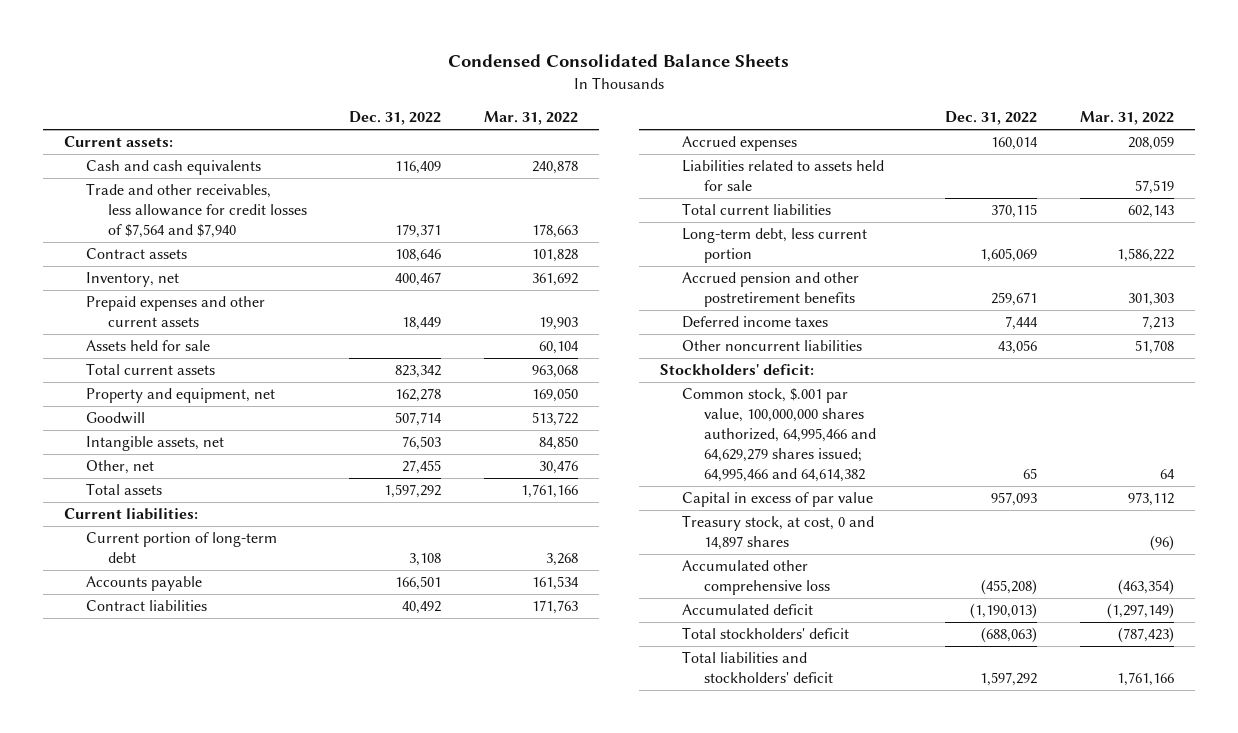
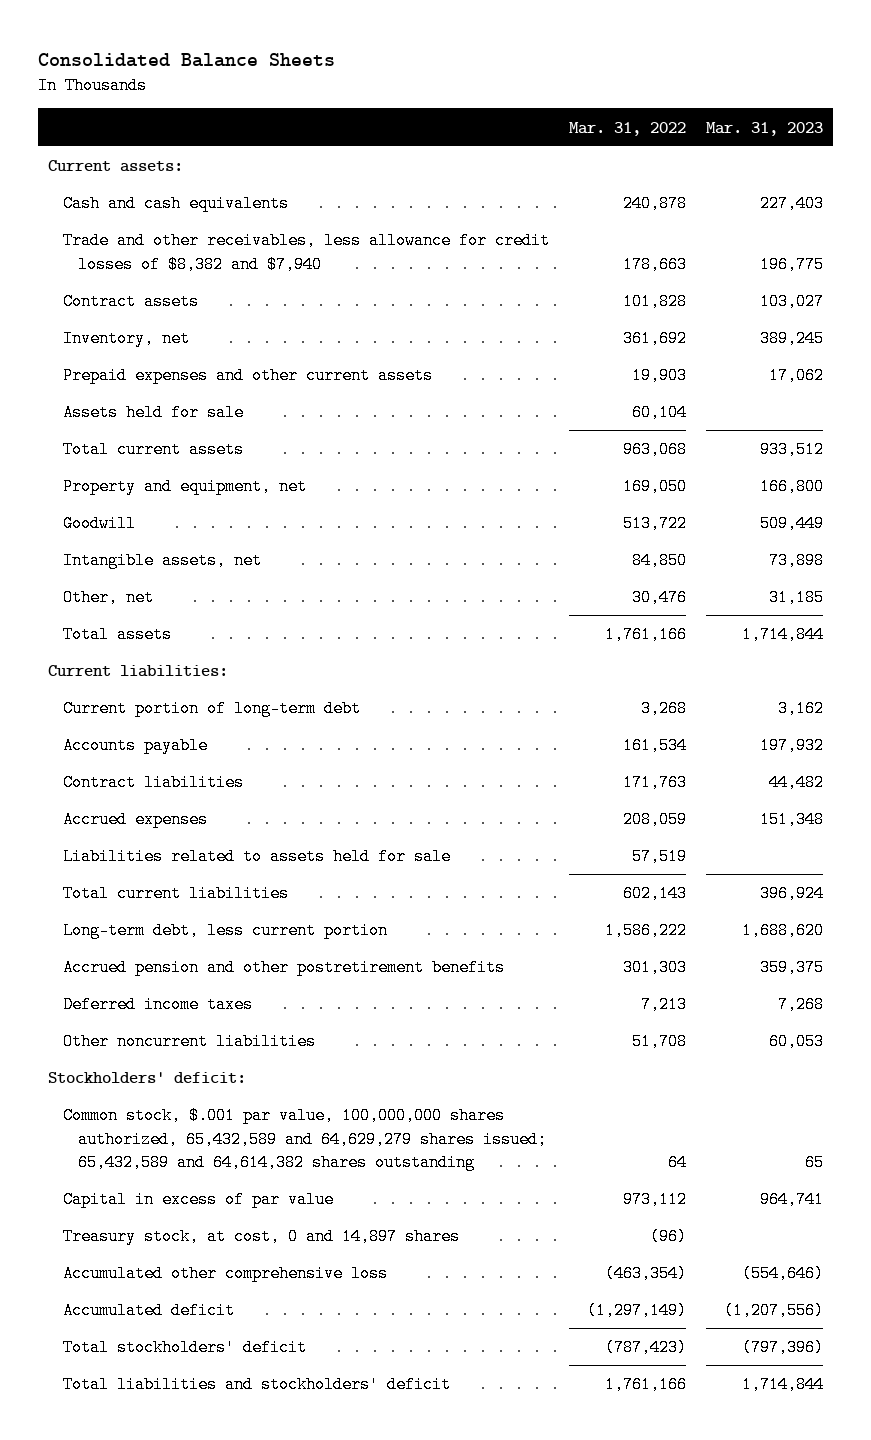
[447,54,789,68] Condensed Consolidated Balance Sheets -> [37,52,335,67] Consolidated Balance Sheets
[349,111,442,126] Dec. 31, 2022 -> none
none -> [706,121,824,136] Mar. 31, 2023
[85,183,307,239] Trade and other receivables, less allowance for credit losses of $7,564 and $7,940 -> [63,232,551,273] Trade and other receivables, less allowance for credit losses of $8,382 and $7,940
[681,388,876,483] Common stock, $.001 par value, 100,000,000 shares authorized, 64,995,466 and 64,629,279 shares issued; 64,995,466 and 64,614,382 -> [63,1107,548,1171] Common stock, $.001 par value, 100,000,000 shares authorized, 65,432,589 and 64,629,279 shares issued; 65,432,589 and 64,614,382 shares outstanding

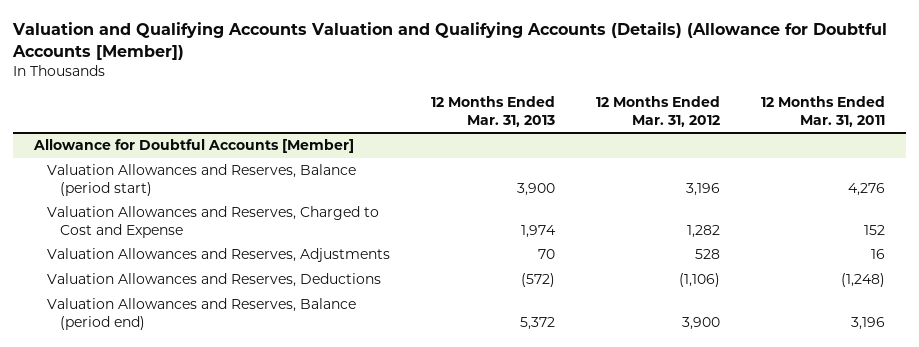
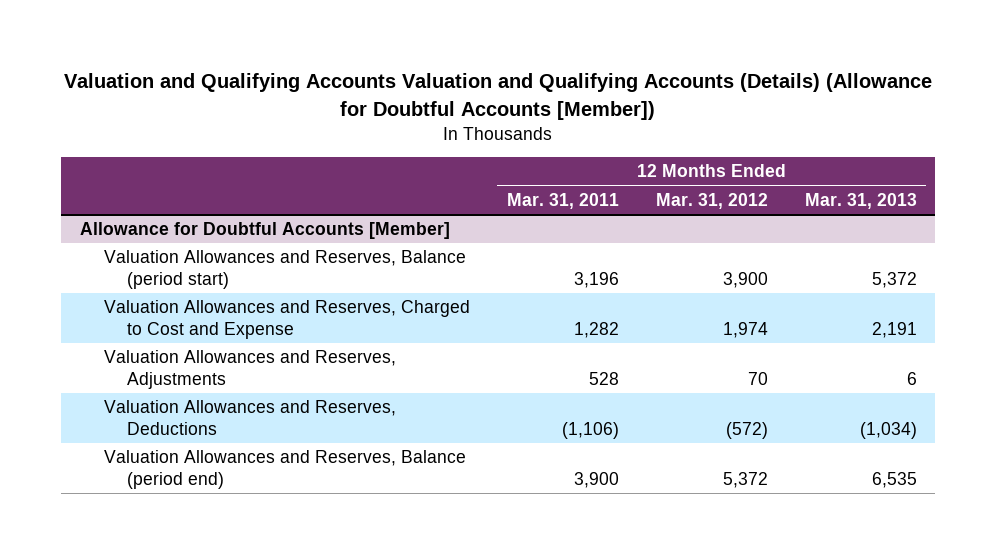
[517,182,556,196] 3,900 -> [871,271,917,288] 5,372
[686,182,721,196] 3,196 -> [722,271,768,288] 3,900
[848,182,886,196] 4,276 -> [573,271,619,288] 3,196
[521,224,557,238] 1,974 -> [871,321,917,338] 2,191
[687,224,721,238] 1,282 -> [722,321,768,338] 1,974
[864,224,886,235] 152 -> [573,321,619,338] 1,282
[538,249,556,260] 70 -> [906,371,917,385] 6
[695,249,721,260] 528 -> [747,371,768,385] 70
[871,249,886,260] 16 -> [588,371,619,385] 528
[521,273,556,288] (572) -> [859,421,917,439] (1,034)
[679,273,721,288] (1,106) -> [725,421,768,439] (572)
[841,273,886,288] (1,248) -> [561,421,619,439] (1,106)
[520,316,556,330] 5,372 -> [871,471,917,488] 6,535
[682,316,721,330] 3,900 -> [722,471,768,488] 5,372
[851,316,886,330] 3,196 -> [573,471,619,488] 3,900

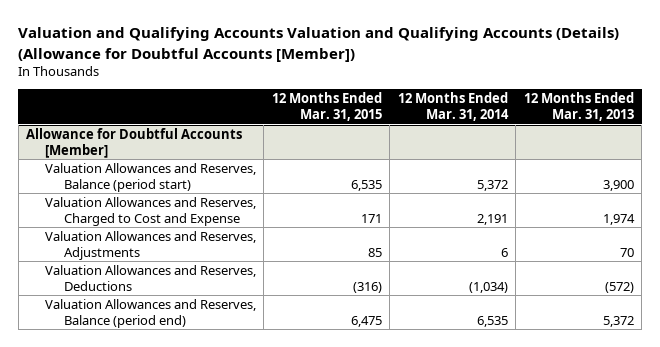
[506,192,619,209] Mar. 31, 2011 -> none
[655,192,768,209] Mar. 31, 2012 -> none
none -> [271,92,382,121] 12 Months Ended Mar. 31, 2015
none -> [397,92,509,121] 12 Months Ended Mar. 31, 2014
[871,271,917,288] 5,372 -> [602,179,634,191] 3,900
[871,321,917,338] 2,191 -> [602,213,635,225] 1,974
[906,371,917,385] 6 -> [619,247,634,257] 70
[859,421,917,439] (1,034) -> [604,281,634,293] (572)
[871,471,917,488] 6,535 -> [602,315,634,327] 5,372

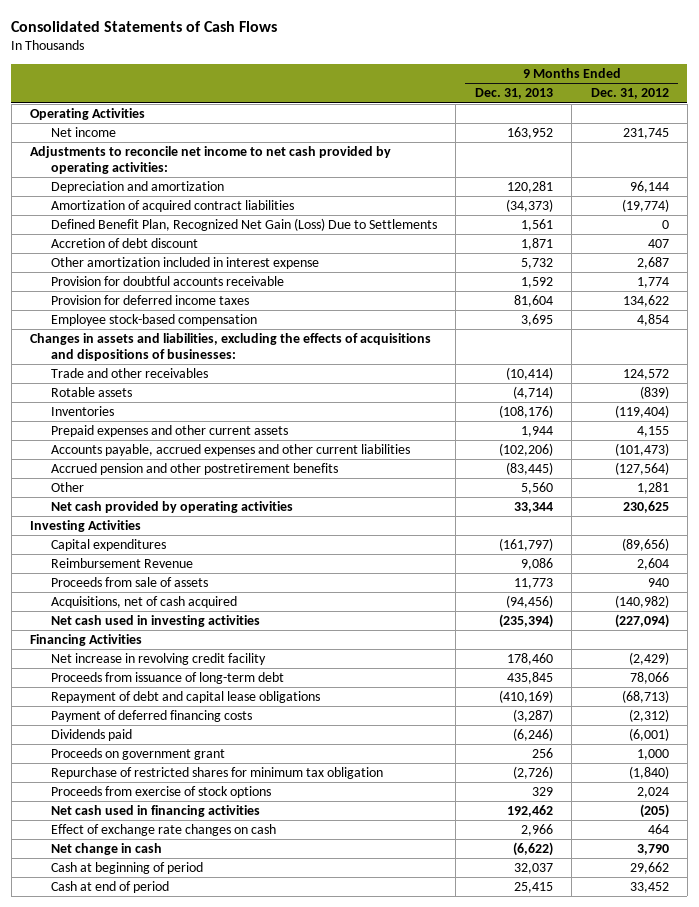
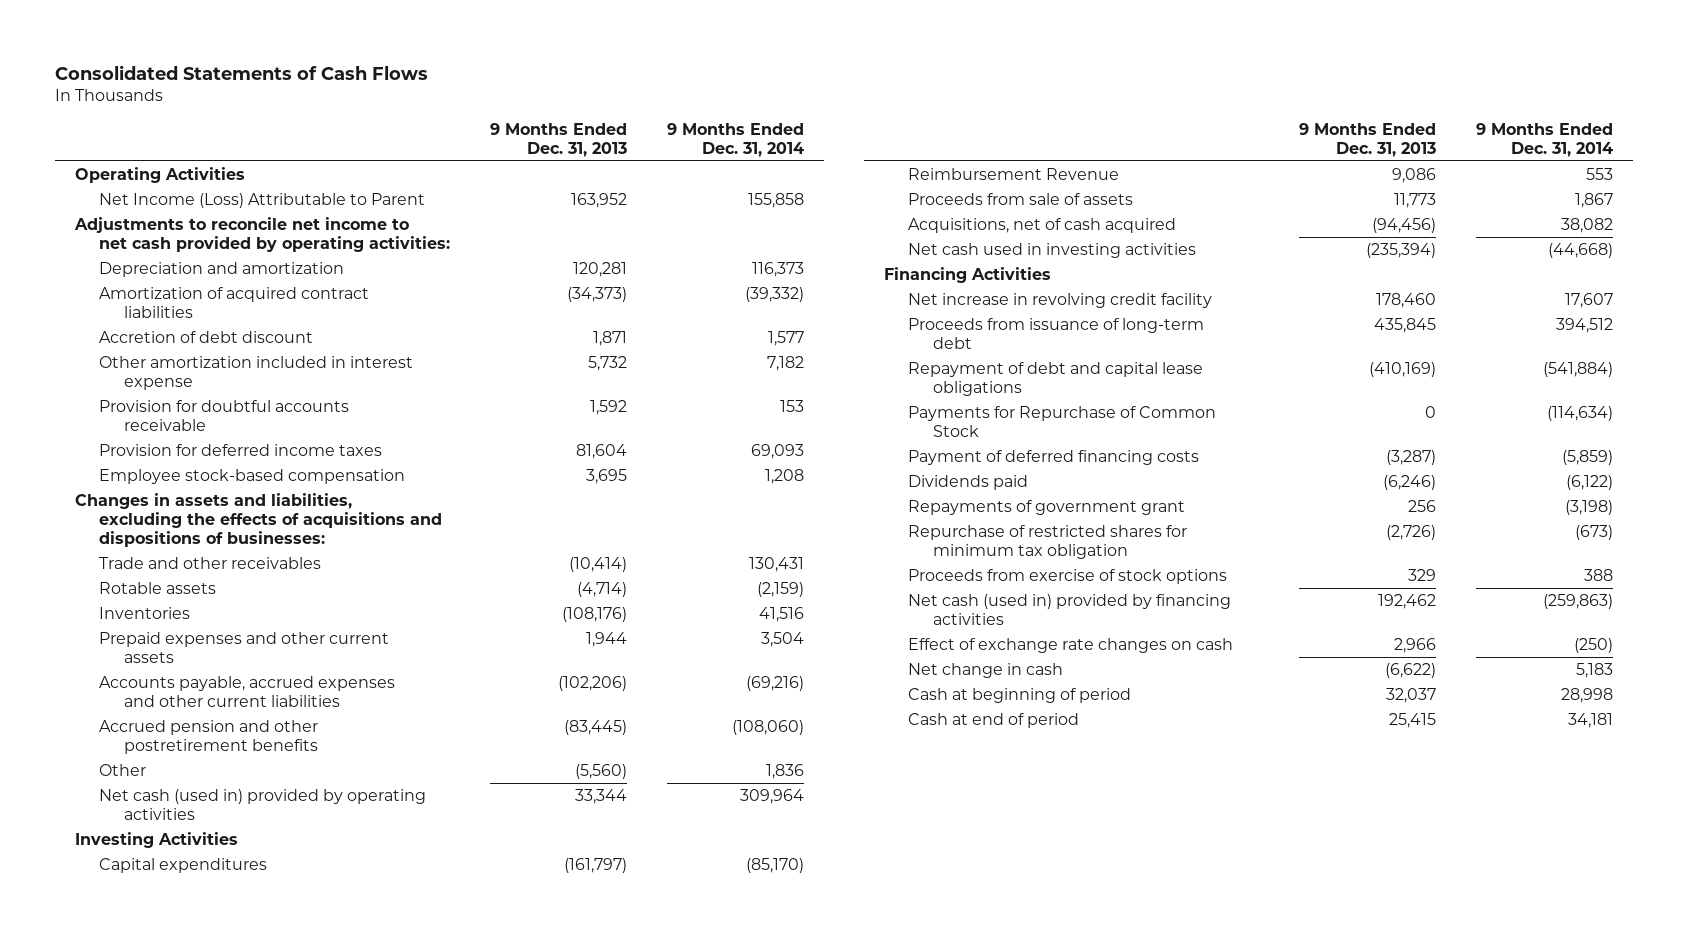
[590,88,669,100] Dec. 31, 2012 -> none
none -> [667,122,805,157] 9 Months Ended Dec. 31, 2014
[50,127,116,138] Net income -> [99,193,426,209] Net Income (Loss) Attributable to Parent
[50,218,437,232] Defined Benefit Plan, Recognized Net Gain (Loss) Due to Settlements -> none
[520,482,553,495] 5,560 -> [575,764,628,780] (5,560)
[50,501,293,514] Net cash provided by operating activities -> [99,789,427,820] Net cash (used in) provided by operating activities
none -> [908,406,1217,437] Payments for Repurchase of Common Stock
[50,748,225,761] Proceeds on government grant -> [908,500,1186,516] Repayments of government grant
[50,805,260,818] Net cash used in financing activities -> [908,594,1232,625] Net cash (used in) provided by financing activities

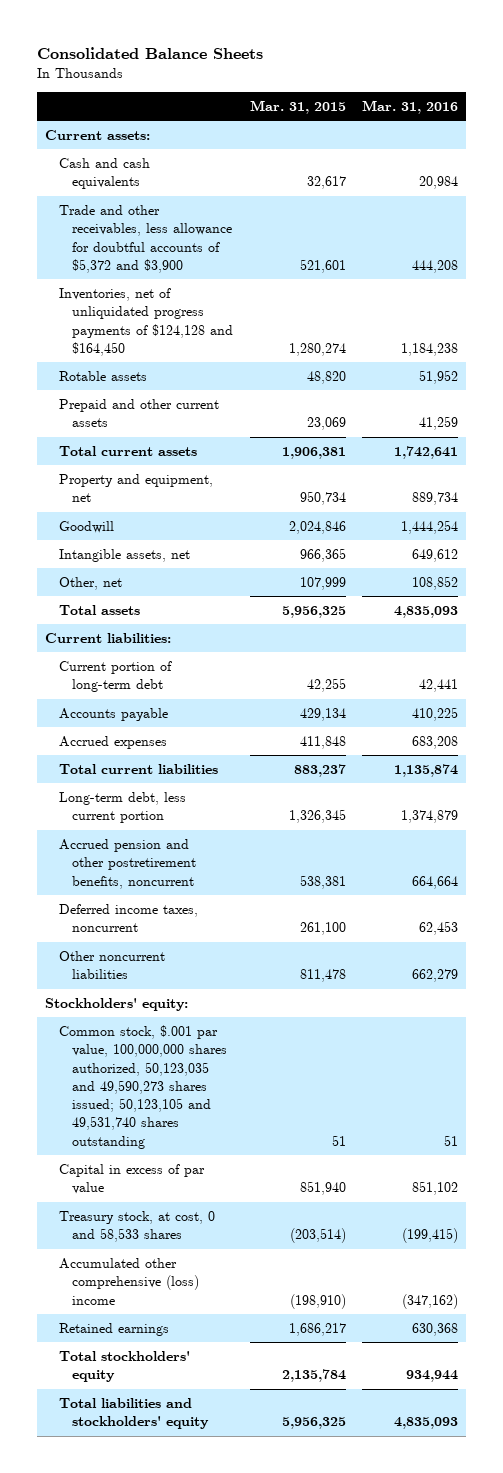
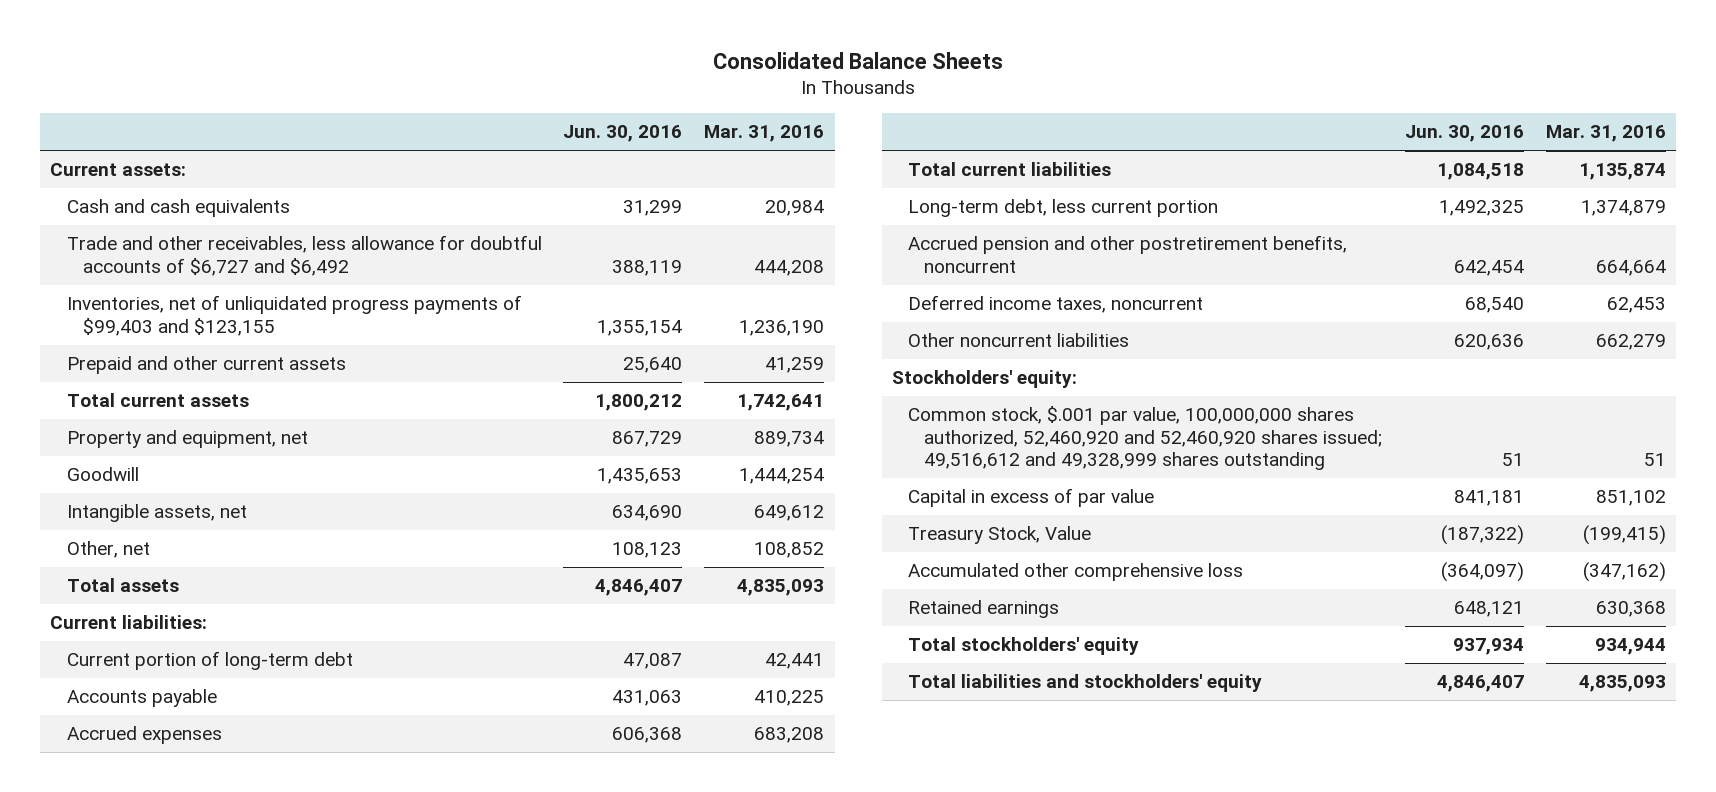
[249,99,346,114] Mar. 31, 2015 -> none
none -> [563,125,683,143] Jun. 30, 2016
[58,370,147,381] Rotable assets -> none
[58,204,233,273] Trade and other receivables, less allowance for doubtful accounts of $5,372 and $3,900 -> [66,235,542,276] Trade and other receivables, less allowance for doubtful accounts of $6,727 and $6,492
[58,287,234,356] Inventories, net of unliquidated progress payments of $124,128 and $164,450 -> [66,295,522,336] Inventories, net of unliquidated progress payments of $99,403 and $123,155
[400,342,458,356] 1,184,238 -> [738,319,824,336] 1,236,190
[58,1024,228,1149] Common stock, $.001 par value, 100,000,000 shares authorized, 50,123,035 and 49,590,273 shares issued; 50,123,105 and 49,531,740 shares outstanding -> [908,406,1383,471] Common stock, $.001 par value, 100,000,000 shares authorized, 52,460,920 and 52,460,920 shares issued; 49,516,612 and 49,328,999 shares outstanding
[58,1210,215,1243] Treasury stock, at cost, 0 and 58,533 shares -> [908,526,1092,545] Treasury Stock, Value
[58,1257,200,1305] Accumulated other comprehensive (loss) income -> [908,563,1244,582] Accumulated other comprehensive loss

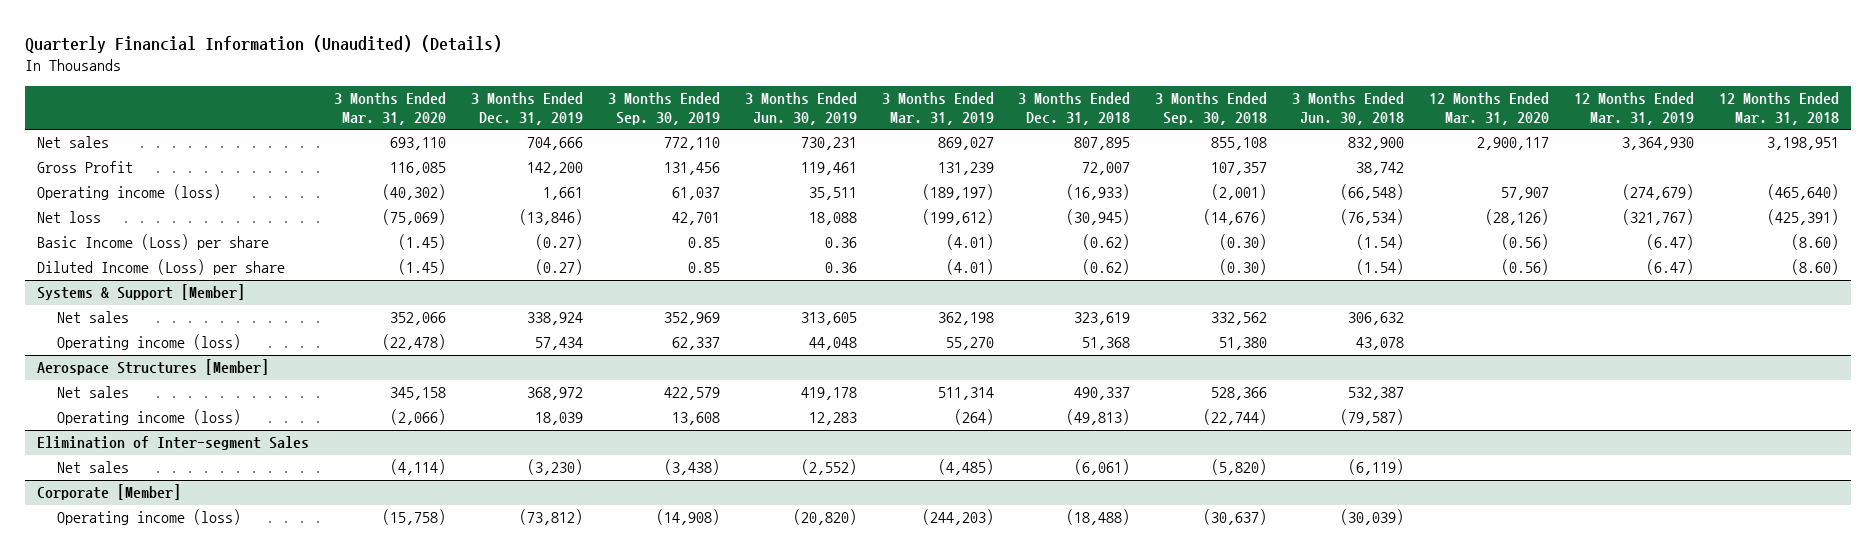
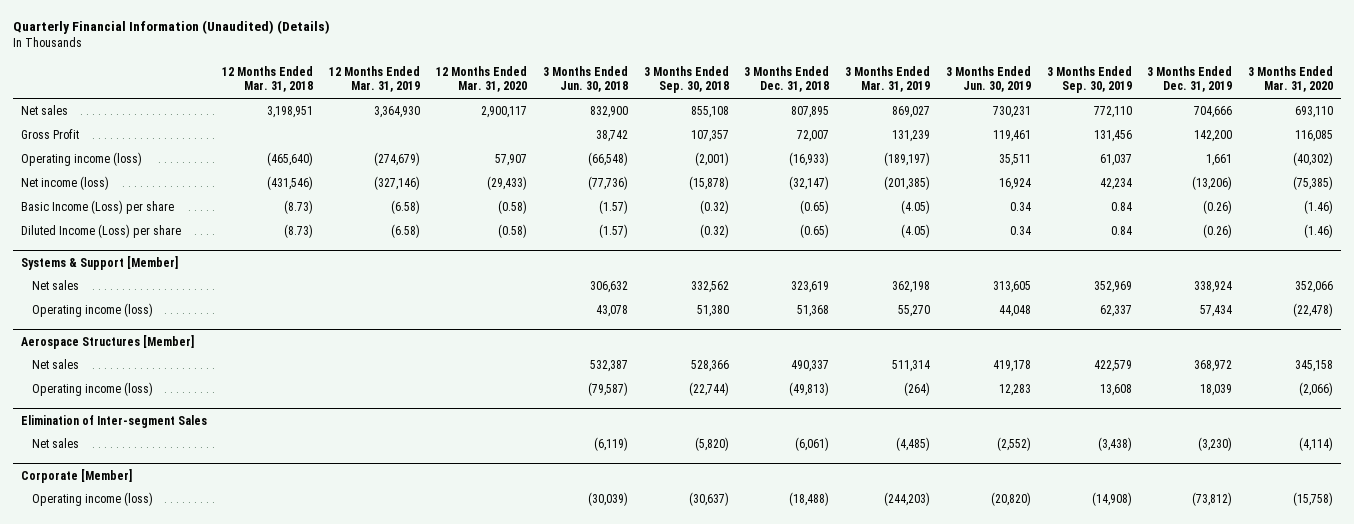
[37,211,102,224] Net loss -> [20,176,109,191] Net income (loss)
[382,209,447,226] (75,069) -> [1293,176,1334,191] (75,385)
[518,209,583,226] (13,846) -> [1192,176,1233,191] (13,206)
[671,212,720,226] 42,701 -> [1099,178,1132,191] 42,234
[808,212,857,226] 18,088 -> [998,178,1031,191] 16,924
[921,209,994,226] (199,612) -> [884,176,931,191] (201,385)
[1066,209,1131,226] (30,945) -> [789,176,830,191] (32,147)
[1203,209,1268,226] (14,676) -> [688,176,729,191] (15,878)
[1340,209,1405,226] (76,534) -> [587,176,628,191] (77,736)
[1484,209,1549,226] (28,126) -> [487,176,528,191] (29,433)
[1621,209,1694,226] (321,767) -> [374,176,421,191] (327,146)
[1766,209,1839,226] (425,391) -> [267,176,314,191] (431,546)
[398,234,447,251] (1.45) -> [1304,200,1334,215] (1.46)
[534,234,583,251] (0.27) -> [1203,200,1233,215] (0.26)
[687,237,720,249] 0.85 -> [1110,202,1132,212] 0.84
[824,237,857,249] 0.36 -> [1009,202,1031,212] 0.34
[945,234,994,251] (4.01) -> [901,200,931,215] (4.05)
[1082,234,1131,251] (0.62) -> [800,200,830,215] (0.65)
[1219,234,1268,251] (0.30) -> [699,200,729,215] (0.32)
[1356,234,1405,251] (1.54) -> [598,200,628,215] (1.57)
[1500,234,1549,251] (0.56) -> [498,200,528,215] (0.58)
[1645,234,1694,251] (6.47) -> [391,200,421,215] (6.58)
[1790,234,1839,251] (8.60) -> [284,200,314,215] (8.73)
[398,259,447,276] (1.45) -> [1304,224,1334,239] (1.46)
[534,259,583,276] (0.27) -> [1203,224,1233,239] (0.26)
[687,262,720,274] 0.85 -> [1110,226,1132,236] 0.84
[824,262,857,274] 0.36 -> [1009,226,1031,236] 0.34
[945,259,994,276] (4.01) -> [901,224,931,239] (4.05)
[1082,259,1131,276] (0.62) -> [800,224,830,239] (0.65)
[1219,259,1268,276] (0.30) -> [699,224,729,239] (0.32)
[1356,259,1405,276] (1.54) -> [598,224,628,239] (1.57)
[1500,259,1549,276] (0.56) -> [498,224,528,239] (0.58)
[1645,259,1694,276] (6.47) -> [391,224,421,239] (6.58)
[1790,259,1839,276] (8.60) -> [284,224,314,239] (8.73)

